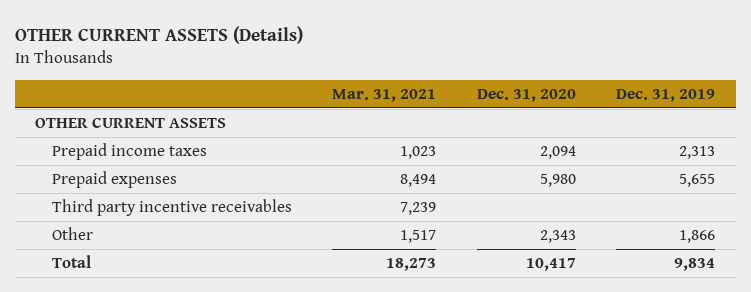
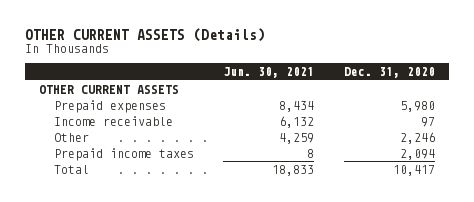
[332,88,437,102] Mar. 31, 2021 -> none
[616,88,716,102] Dec. 31, 2019 -> none
none -> [223,66,315,78] Jun. 30, 2021
[51,199,292,217] Third party incentive receivables -> none
none -> [54,115,174,126] Income receivable
[539,230,576,244] 2,343 -> [399,131,435,144] 2,246
[51,143,207,161] Prepaid income taxes -> [54,147,195,161] Prepaid income taxes

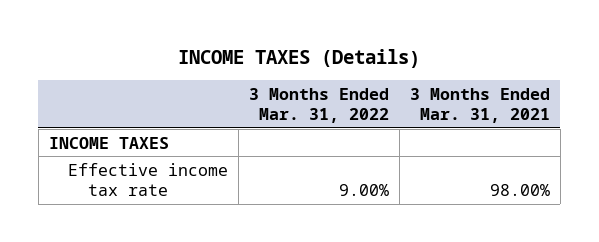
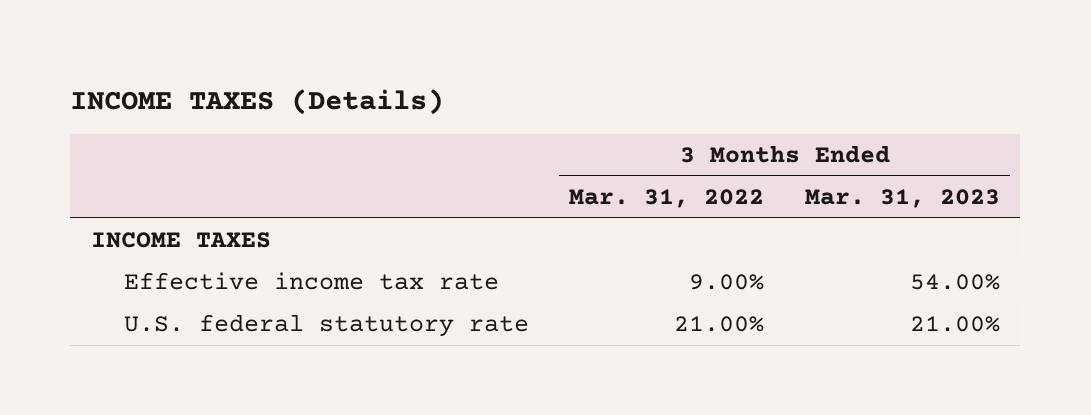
[409,87,550,123] 3 Months Ended Mar. 31, 2021 -> none
none -> [805,189,1001,209] Mar. 31, 2023
none -> [123,314,529,338] U.S. federal statutory rate

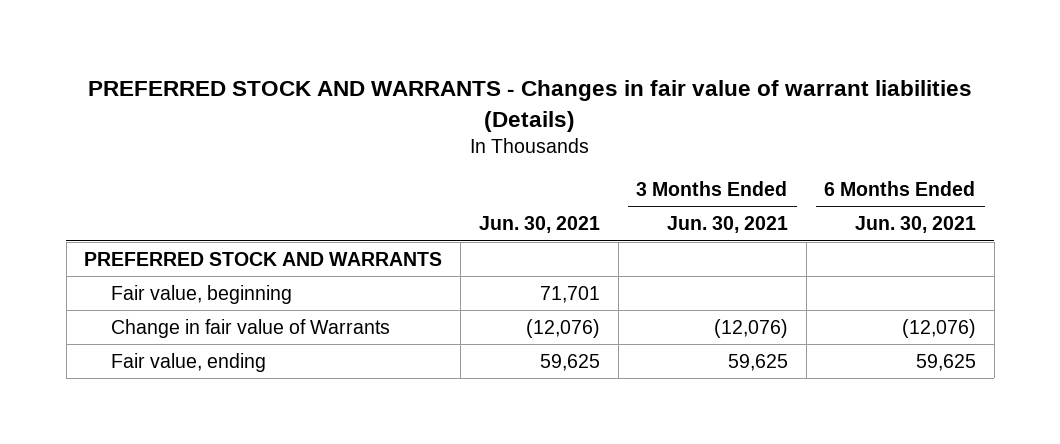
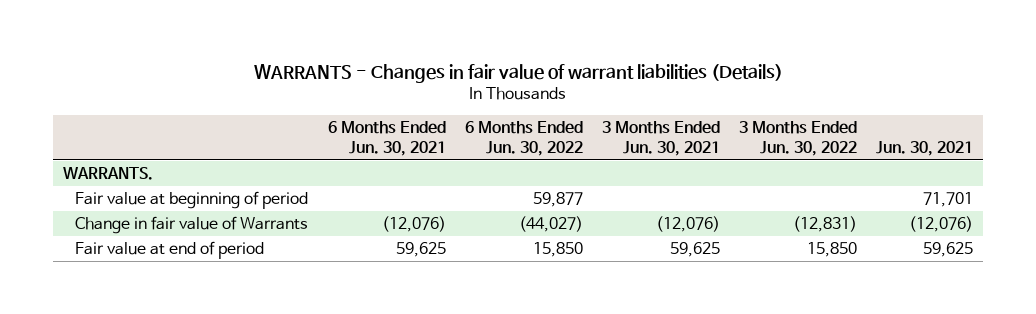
[88,80,973,132] PREFERRED STOCK AND WARRANTS - Changes in fair value of warrant liabilities (Details) -> [254,63,784,83] WARRANTS - Changes in fair value of warrant liabilities (Details)
none -> [464,121,583,156] 6 Months Ended Jun. 30, 2022
none -> [739,121,858,156] 3 Months Ended Jun. 30, 2022
[84,251,443,266] PREFERRED STOCK AND WARRANTS -> [62,167,153,181] WARRANTS.
[110,284,292,304] Fair value, beginning -> [75,191,309,210] Fair value at beginning of period
[110,352,266,372] Fair value, ending -> [75,241,265,260] Fair value at end of period

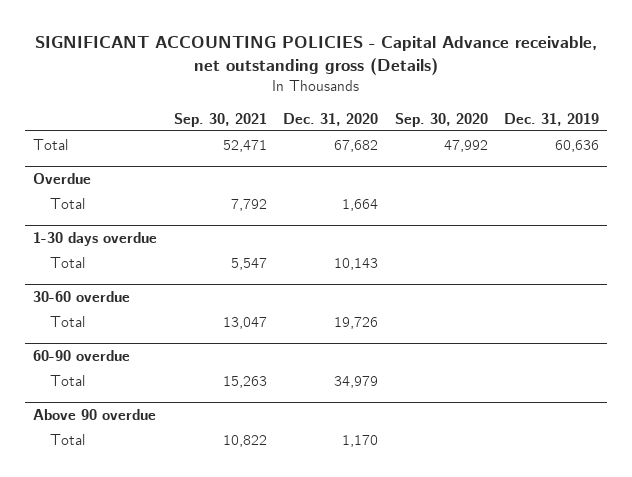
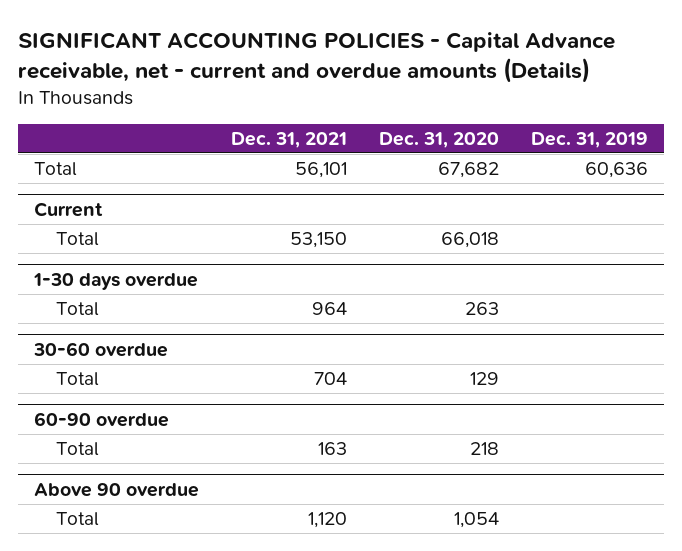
[35,36,598,76] SIGNIFICANT ACCOUNTING POLICIES - Capital Advance receivable, net outstanding gross (Details) -> [17,31,615,84] SIGNIFICANT ACCOUNTING POLICIES - Capital Advance receivable, net - current and overdue amounts (Details)
[173,112,267,127] Sep. 30, 2021 -> none
[394,112,488,127] Sep. 30, 2020 -> none
none -> [230,131,347,148] Dec. 31, 2021
[33,172,92,184] Overdue -> none
none -> [33,201,103,217] Current
[342,198,379,211] 1,664 -> [441,232,500,249] 66,018
[334,257,379,270] 10,143 -> [465,302,500,316] 263
[334,316,379,329] 19,726 -> [470,372,500,386] 129
[334,375,379,388] 34,979 -> [470,442,500,456] 218
[342,434,379,447] 1,170 -> [454,512,500,529] 1,054

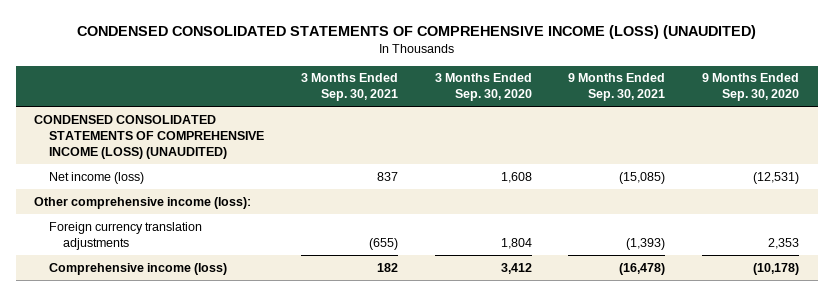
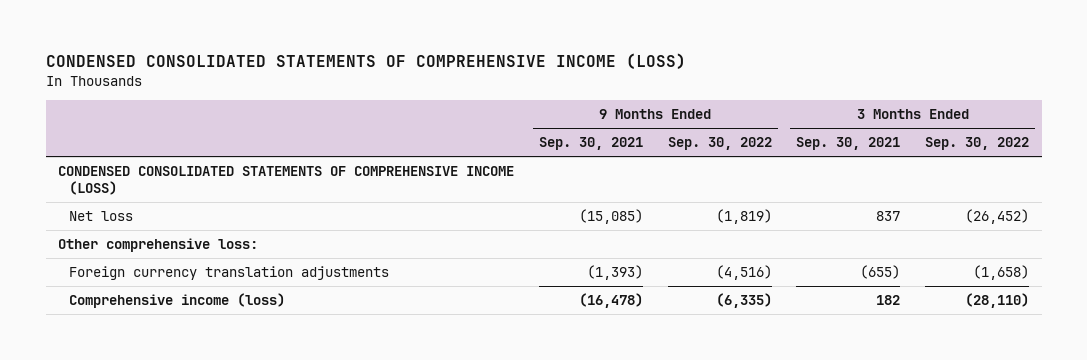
[76,24,756,39] CONDENSED CONSOLIDATED STATEMENTS OF COMPREHENSIVE INCOME (LOSS) (UNAUDITED) -> [45,53,686,70] CONDENSED CONSOLIDATED STATEMENTS OF COMPREHENSIVE INCOME (LOSS)
[434,73,532,102] 3 Months Ended Sep. 30, 2020 -> none
[702,73,800,102] 9 Months Ended Sep. 30, 2020 -> none
none -> [667,137,772,151] Sep. 30, 2022
none -> [925,137,1030,151] Sep. 30, 2022
[34,114,264,159] CONDENSED CONSOLIDATED STATEMENTS OF COMPREHENSIVE INCOME (LOSS) (UNAUDITED) -> [58,166,515,196] CONDENSED CONSOLIDATED STATEMENTS OF COMPREHENSIVE INCOME (LOSS)
[48,171,144,184] Net income (loss) -> [68,211,133,222] Net loss
[34,196,252,209] Other comprehensive income (loss): -> [58,238,259,253] Other comprehensive loss:

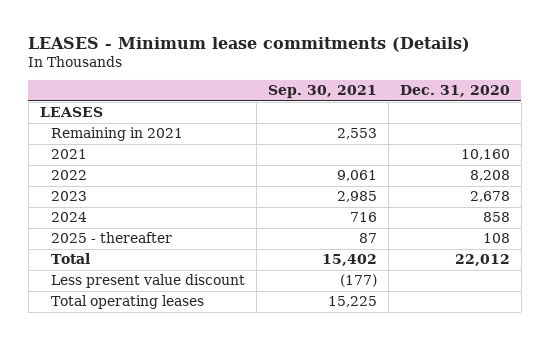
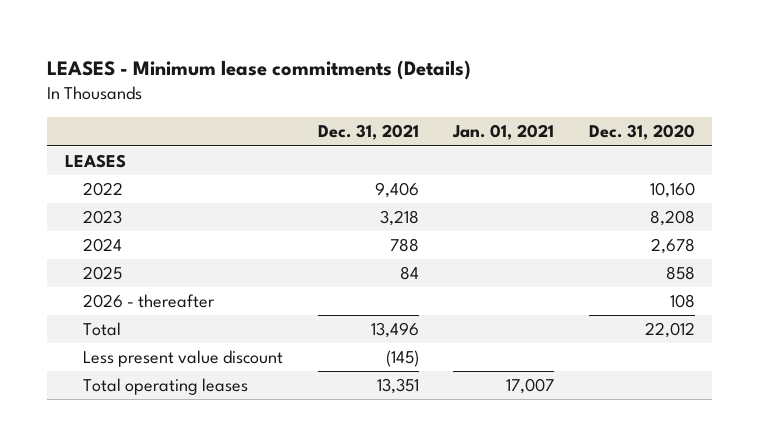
[267,85,377,99] Sep. 30, 2021 -> none
none -> [317,124,419,141] Dec. 31, 2021
none -> [452,124,555,141] Jan. 01, 2021
[50,127,183,142] Remaining in 2021 -> none
[50,149,87,160] 2021 -> none
[469,170,510,182] 8,208 -> [649,182,695,199] 10,160
[469,191,510,203] 2,678 -> [649,210,695,227] 8,208
[482,212,510,223] 858 -> [650,238,695,255] 2,678
[50,232,172,244] 2025 - thereafter -> [83,266,123,281] 2025
[482,233,510,244] 108 -> [665,266,695,281] 858
none -> [83,294,216,309] 2026 - thereafter

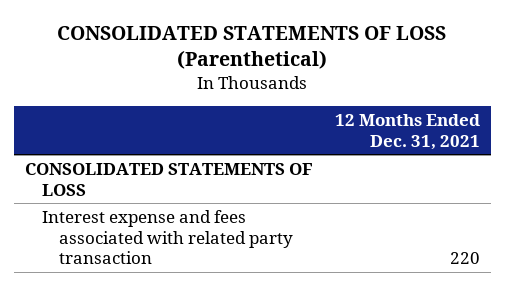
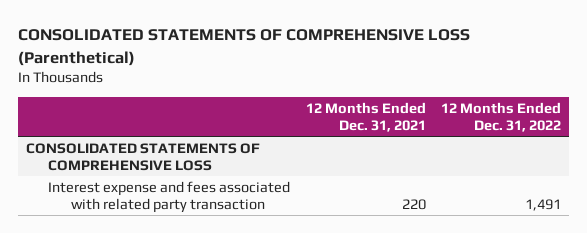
[57,25,447,70] CONSOLIDATED STATEMENTS OF LOSS (Parenthetical) -> [17,29,470,66] CONSOLIDATED STATEMENTS OF COMPREHENSIVE LOSS (Parenthetical)
none -> [441,101,562,132] 12 Months Ended Dec. 31, 2022
[24,162,313,196] CONSOLIDATED STATEMENTS OF LOSS -> [25,142,260,171] CONSOLIDATED STATEMENTS OF COMPREHENSIVE LOSS

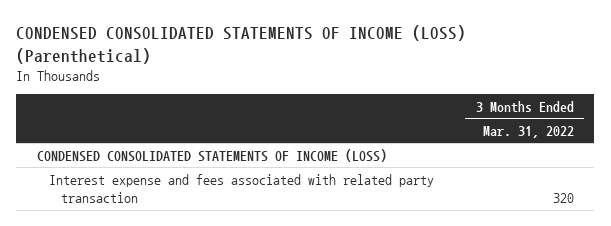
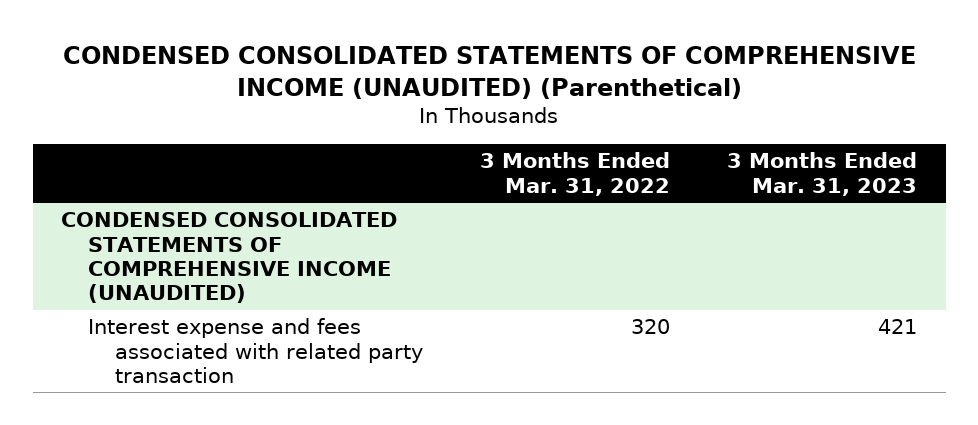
[16,25,467,64] CONDENSED CONSOLIDATED STATEMENTS OF INCOME (LOSS) (Parenthetical) -> [63,46,917,99] CONDENSED CONSOLIDATED STATEMENTS OF COMPREHENSIVE INCOME (UNAUDITED) (Parenthetical)
none -> [727,152,918,196] 3 Months Ended Mar. 31, 2023
[37,148,388,162] CONDENSED CONSOLIDATED STATEMENTS OF INCOME (LOSS) -> [61,212,398,303] CONDENSED CONSOLIDATED STATEMENTS OF COMPREHENSIVE INCOME (UNAUDITED)

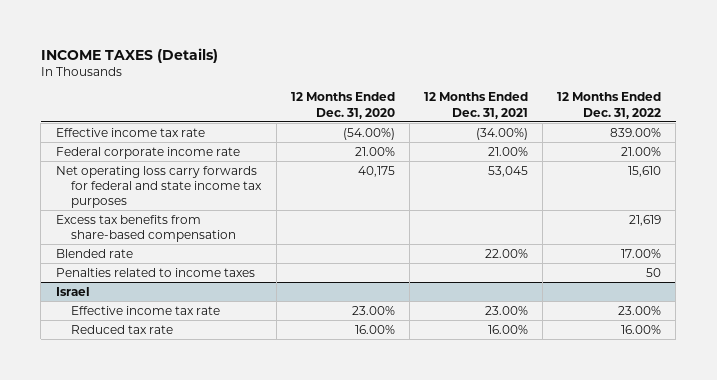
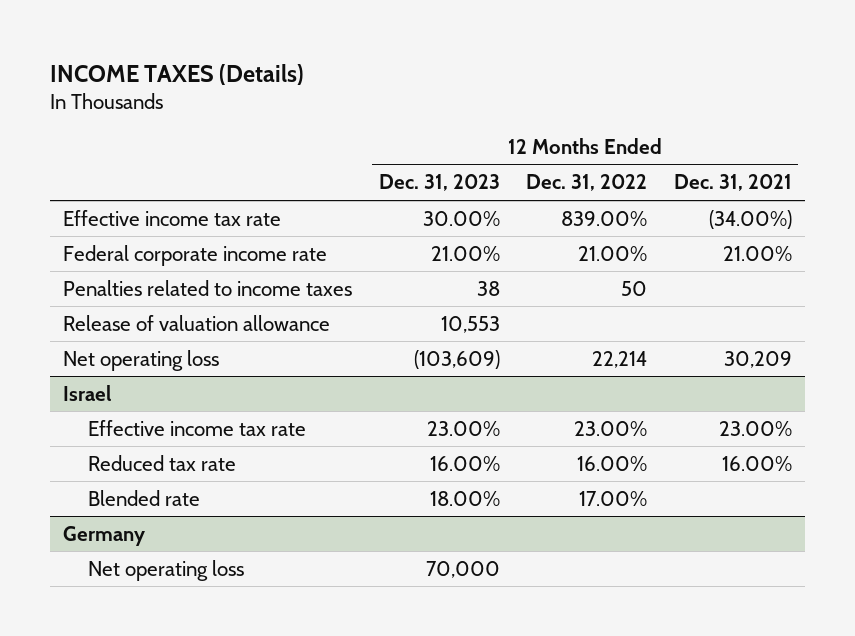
[290,92,395,119] 12 Months Ended Dec. 31, 2020 -> none
none -> [378,174,500,192] Dec. 31, 2023
[55,165,263,208] Net operating loss carry forwards for federal and state income tax purposes -> none
[55,214,237,242] Excess tax benefits from share-based compensation -> none
[55,248,133,258] Blended rate -> none
none -> [63,314,331,331] Release of valuation allowance
none -> [63,349,220,371] Net operating loss
none -> [88,489,201,506] Blended rate
none -> [63,525,146,546] Germany
none -> [88,559,245,581] Net operating loss

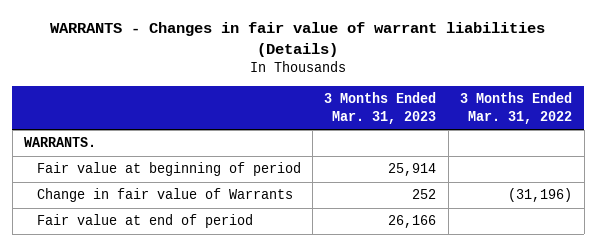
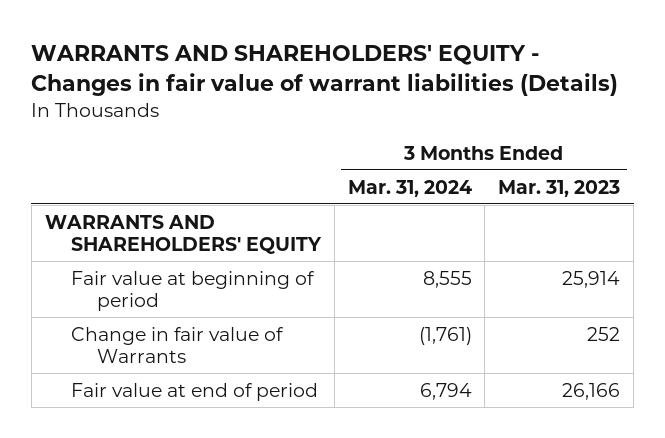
[50,21,546,57] WARRANTS - Changes in fair value of warrant liabilities (Details) -> [31,45,619,96] WARRANTS AND SHAREHOLDERS' EQUITY - Changes in fair value of warrant liabilities (Details)
[460,92,573,124] 3 Months Ended Mar. 31, 2022 -> none
none -> [347,179,472,197] Mar. 31, 2024
[23,137,96,148] WARRANTS. -> [44,214,323,255] WARRANTS AND SHAREHOLDERS' EQUITY

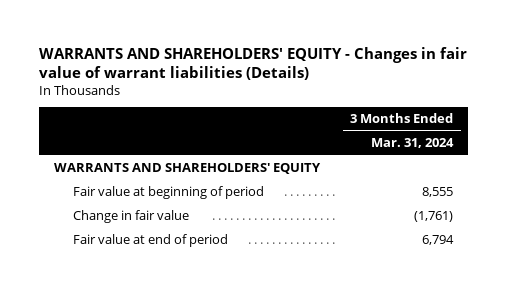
[498,179,621,197] Mar. 31, 2023 -> none
[71,326,285,364] Change in fair value of Warrants -> [73,210,190,224] Change in fair value

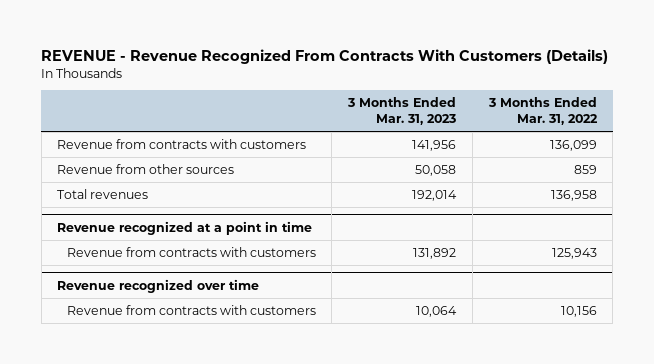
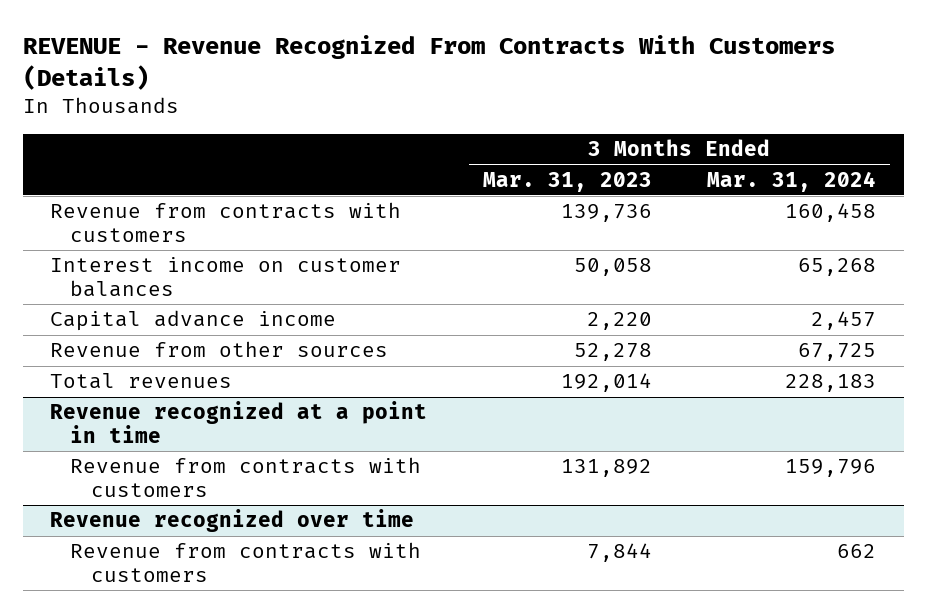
[487,97,598,125] 3 Months Ended Mar. 31, 2022 -> none
none -> [707,170,877,192] Mar. 31, 2024
[412,140,457,152] 141,956 -> [560,204,652,223] 139,736
none -> [50,257,402,297] Interest income on customer balances
none -> [50,310,337,332] Capital advance income
[415,165,457,177] 50,058 -> [573,343,652,362] 52,278
[416,306,458,318] 10,064 -> [586,543,652,563] 7,844

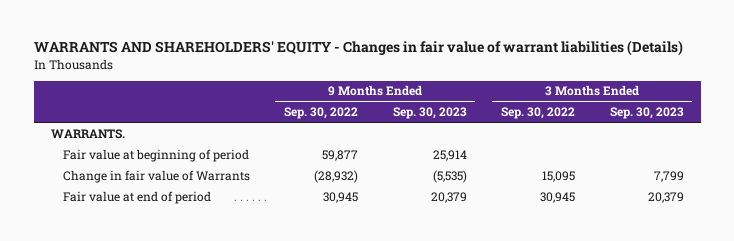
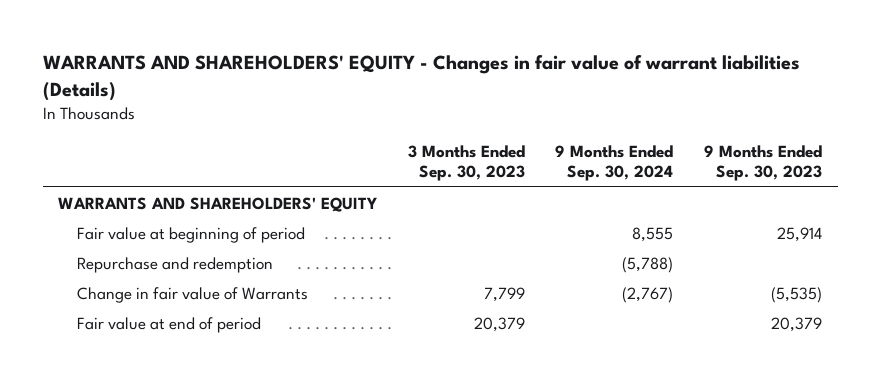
[284,107,359,120] Sep. 30, 2022 -> none
[501,107,576,120] Sep. 30, 2022 -> none
none -> [555,145,674,182] 9 Months Ended Sep. 30, 2024
[50,128,125,139] WARRANTS. -> [58,196,378,212] WARRANTS AND SHAREHOLDERS' EQUITY
none -> [76,256,273,273] Repurchase and redemption

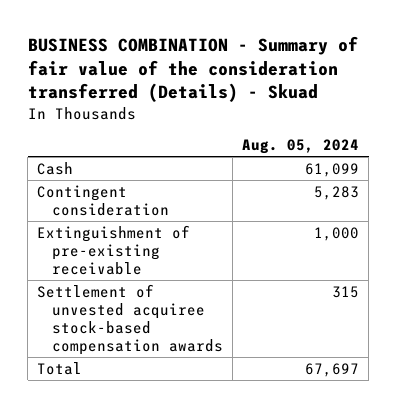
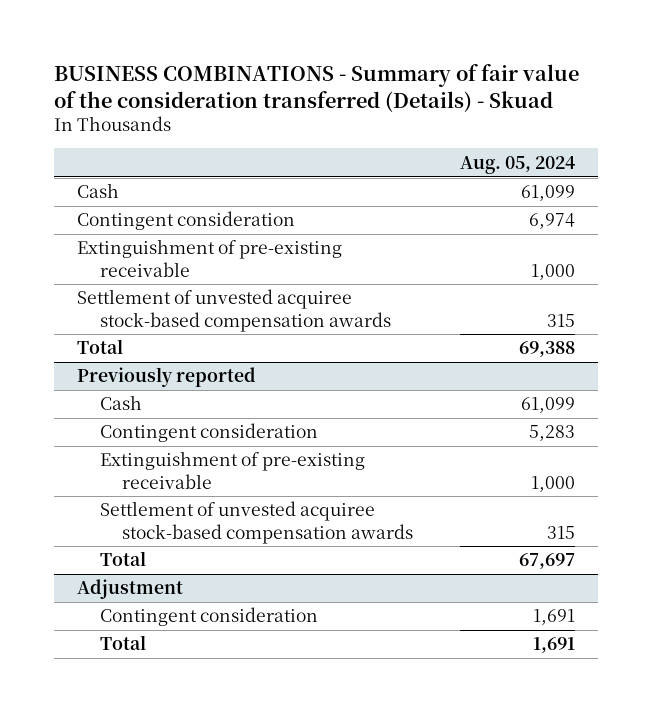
[27,36,358,103] BUSINESS COMBINATION - Summary of fair value of the consideration transferred (Details) - Skuad -> [54,63,580,112] BUSINESS COMBINATIONS - Summary of fair value of the consideration transferred (Details) - Skuad
none -> [77,211,296,231] Contingent consideration
none -> [77,239,343,277] Extinguishment of pre-existing receivable
none -> [77,289,391,332] Settlement of unvested acquiree stock-based compensation awards
none -> [77,339,124,355] Total
none -> [77,367,257,388] Previously reported
none -> [99,395,142,411] Cash
none -> [77,579,184,600] Adjustment
none -> [99,607,318,627] Contingent consideration
none -> [99,635,146,651] Total

